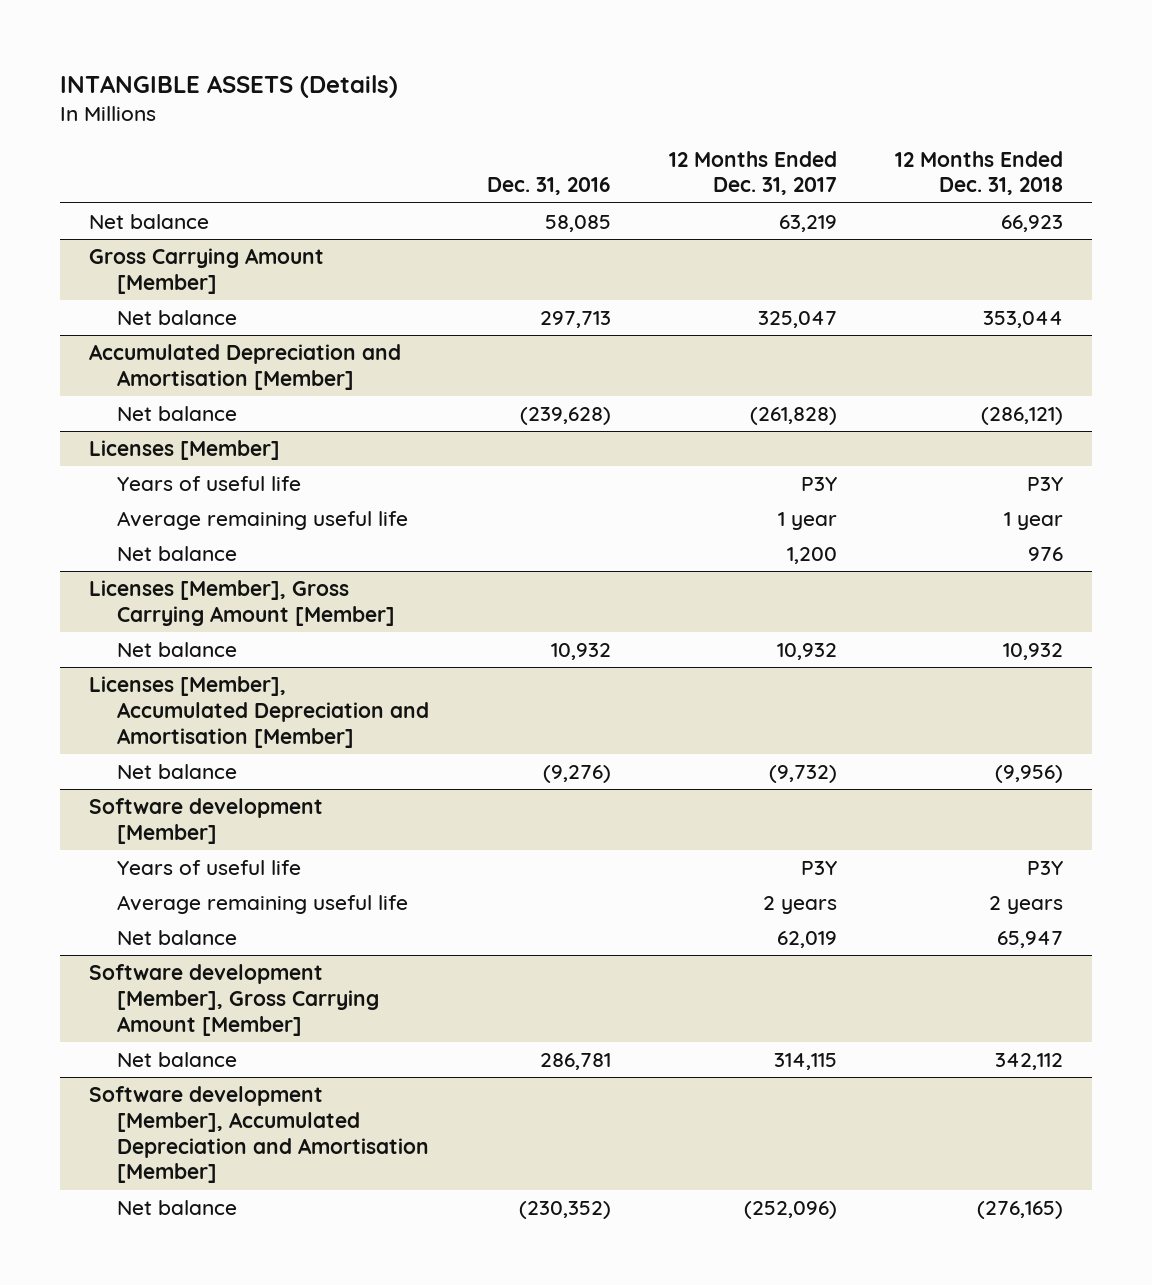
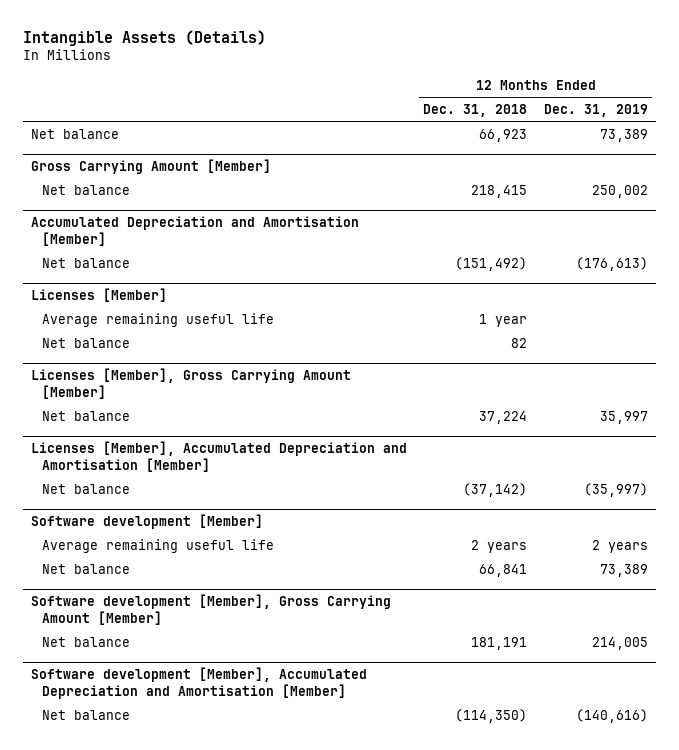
[60,74,399,98] INTANGIBLE ASSETS (Details) -> [22,29,266,46] Intangible Assets (Details)
[486,177,611,196] Dec. 31, 2016 -> none
[669,150,838,196] 12 Months Ended Dec. 31, 2017 -> none
none -> [543,103,648,117] Dec. 31, 2019
[983,311,1064,329] 353,044 -> [471,184,528,198] 218,415
[981,407,1064,426] (286,121) -> [455,256,528,271] (151,492)
[116,476,301,492] Years of useful life -> none
[1028,547,1064,562] 976 -> [511,337,528,348] 82
[1003,643,1064,661] 10,932 -> [479,410,528,424] 37,224
[995,765,1064,784] (9,956) -> [463,482,528,497] (37,142)
[116,860,301,876] Years of useful life -> none
[997,931,1064,949] 65,947 -> [479,563,528,577] 66,841
[995,1053,1064,1071] 342,112 -> [471,636,528,650] 181,191
[977,1201,1064,1220] (276,165) -> [455,708,528,723] (114,350)

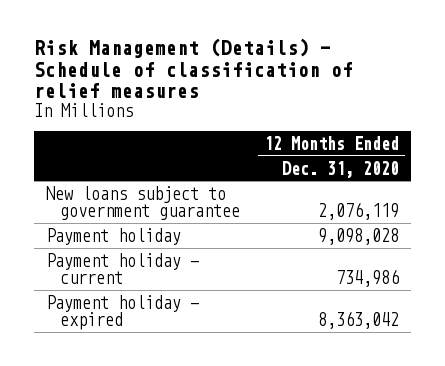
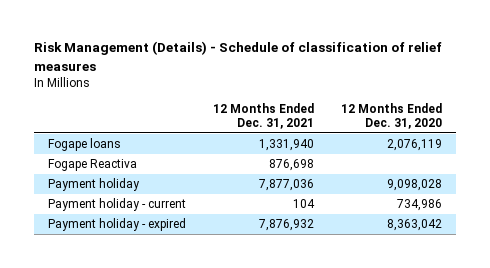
none -> [212,102,314,130] 12 Months Ended Dec. 31, 2021
[46,185,240,220] New loans subject to government guarantee -> [47,138,121,152] Fogape loans
none -> [47,159,137,172] Fogape Reactiva

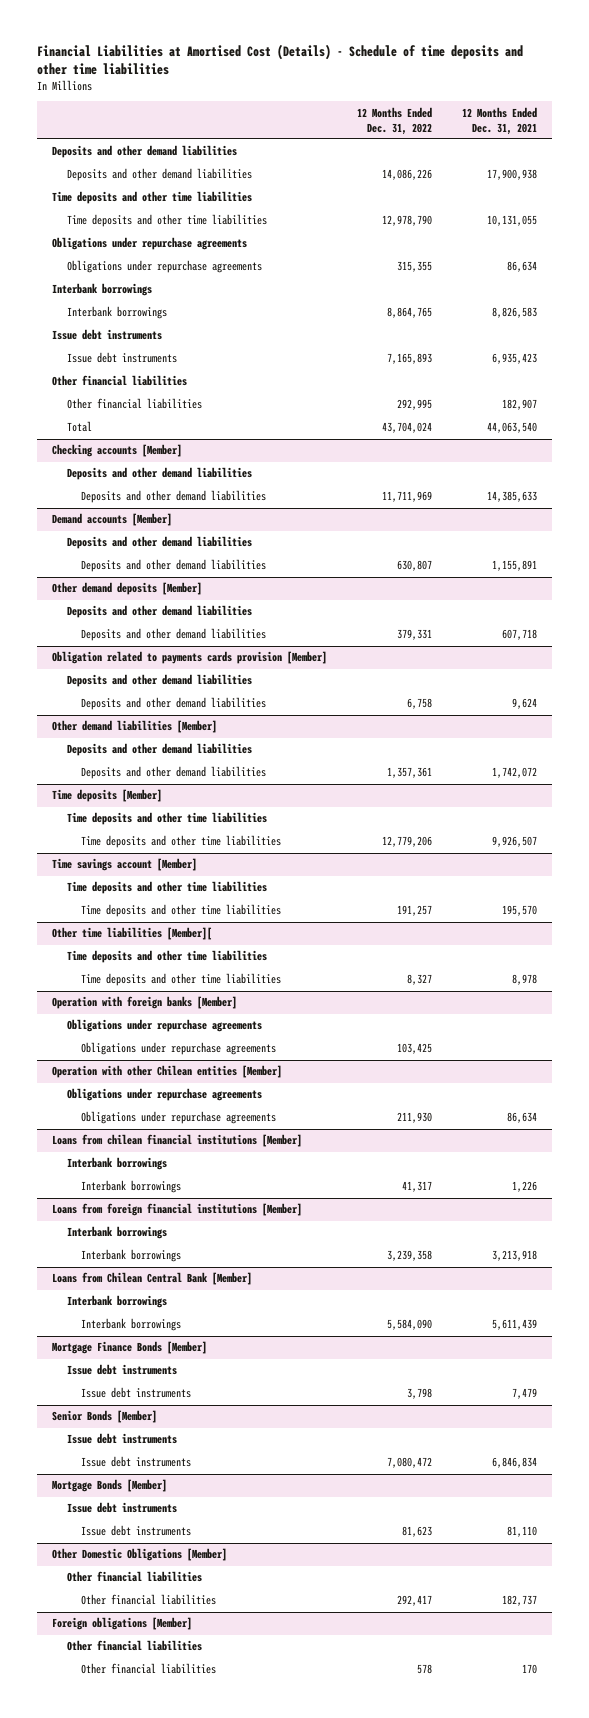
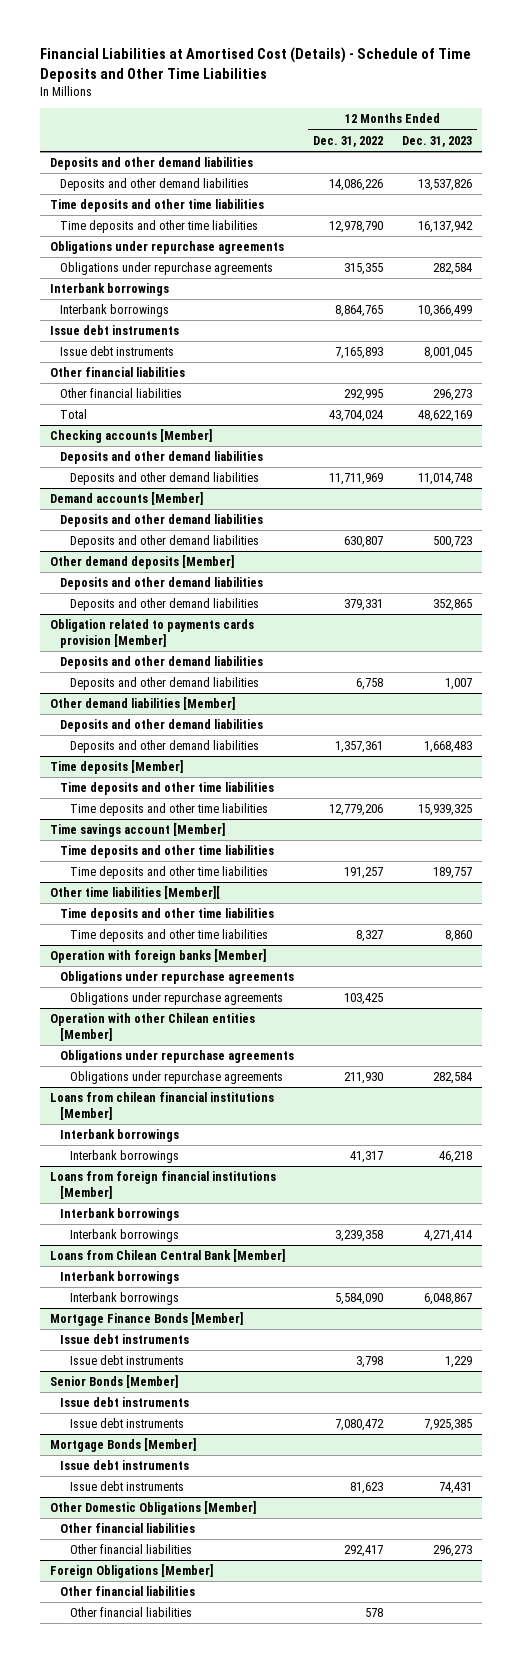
[37,43,524,75] Financial Liabilities at Amortised Cost (Details) - Schedule of time deposits and other time liabilities -> [39,47,471,82] Financial Liabilities at Amortised Cost (Details) - Schedule of Time Deposits and Other Time Liabilities
[461,106,537,135] 12 Months Ended Dec. 31, 2021 -> none
none -> [402,135,473,147] Dec. 31, 2023
[52,1617,193,1631] Foreign obligations [Member] -> [49,1564,213,1579] Foreign Obligations [Member]

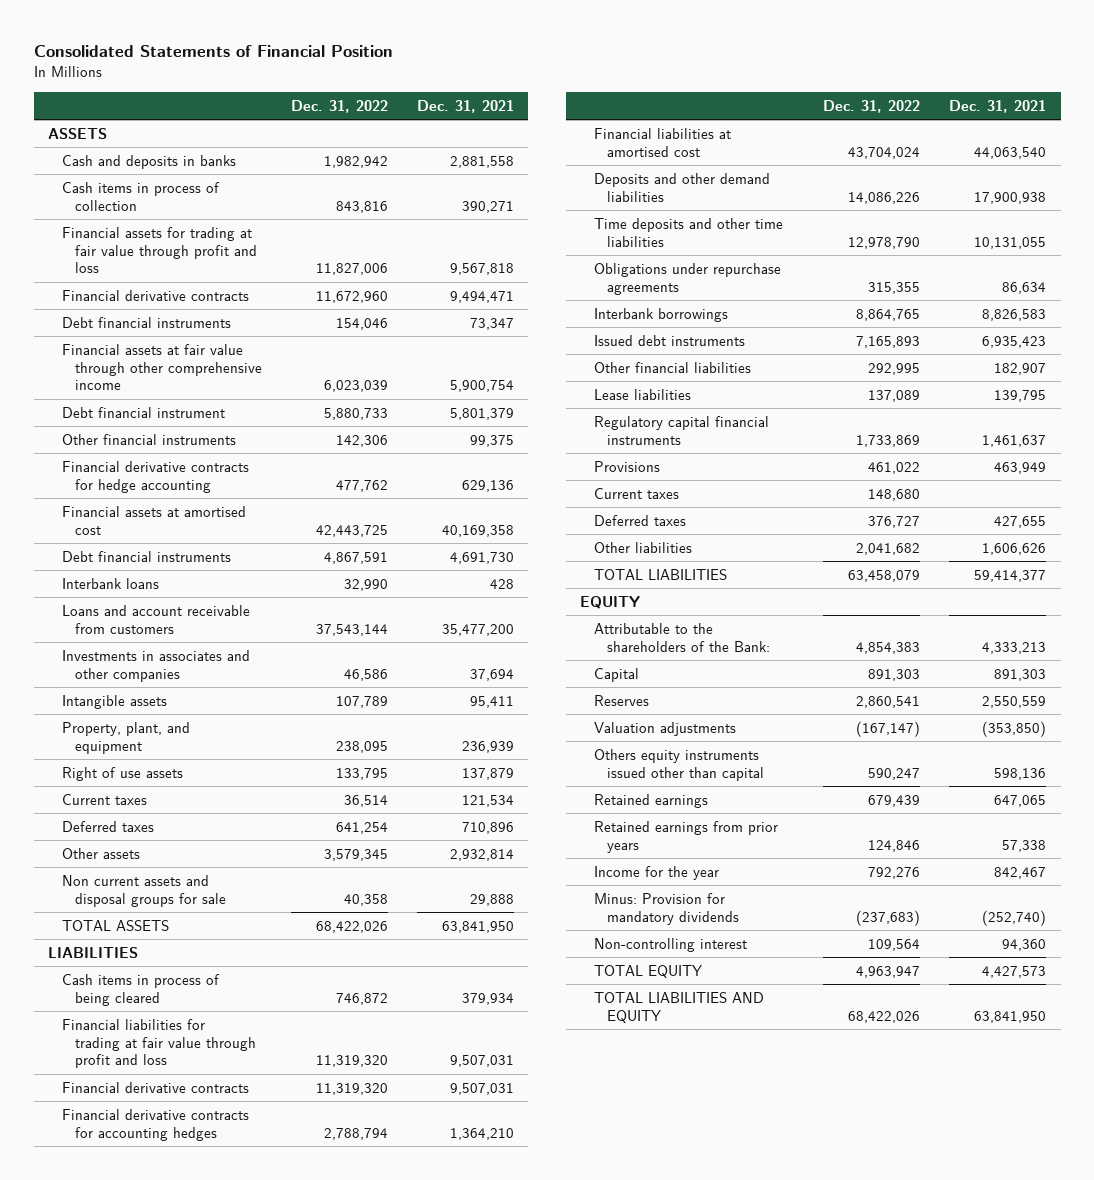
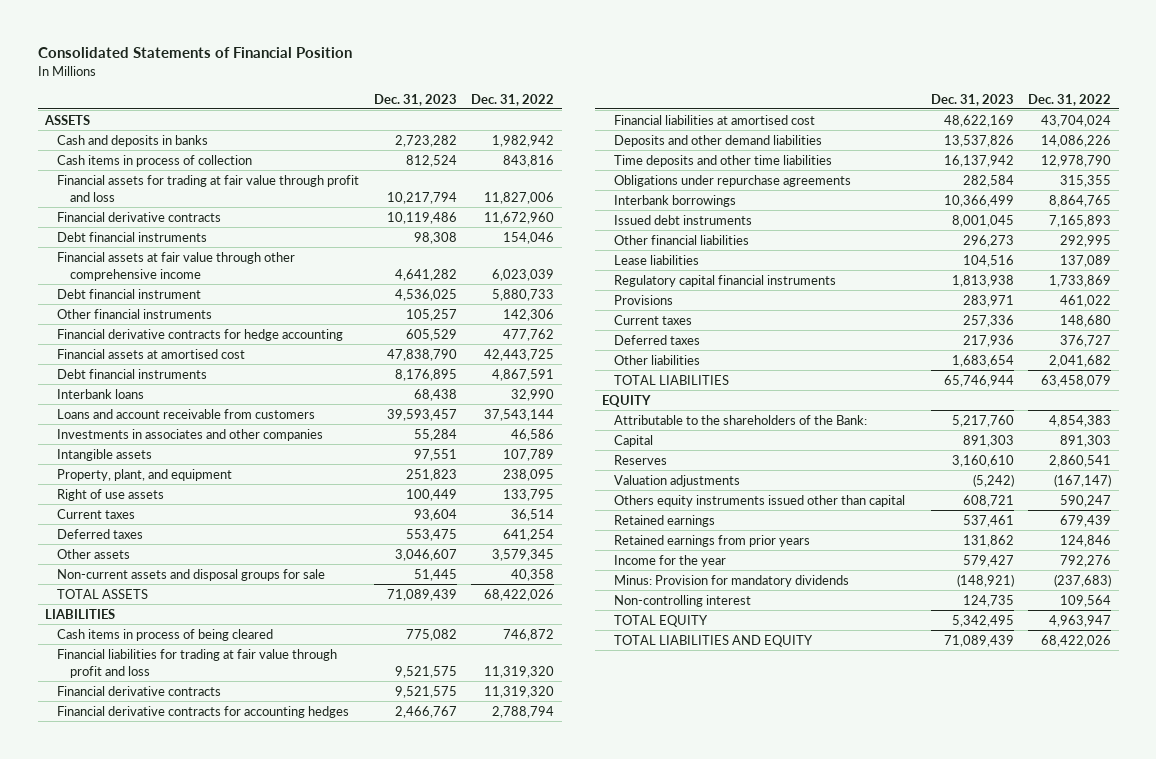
[416,99,514,113] Dec. 31, 2021 -> none
none -> [373,93,457,106] Dec. 31, 2023
[61,874,227,907] Non current assets and disposal groups for sale -> [57,568,326,581] Non-current assets and disposal groups for sale

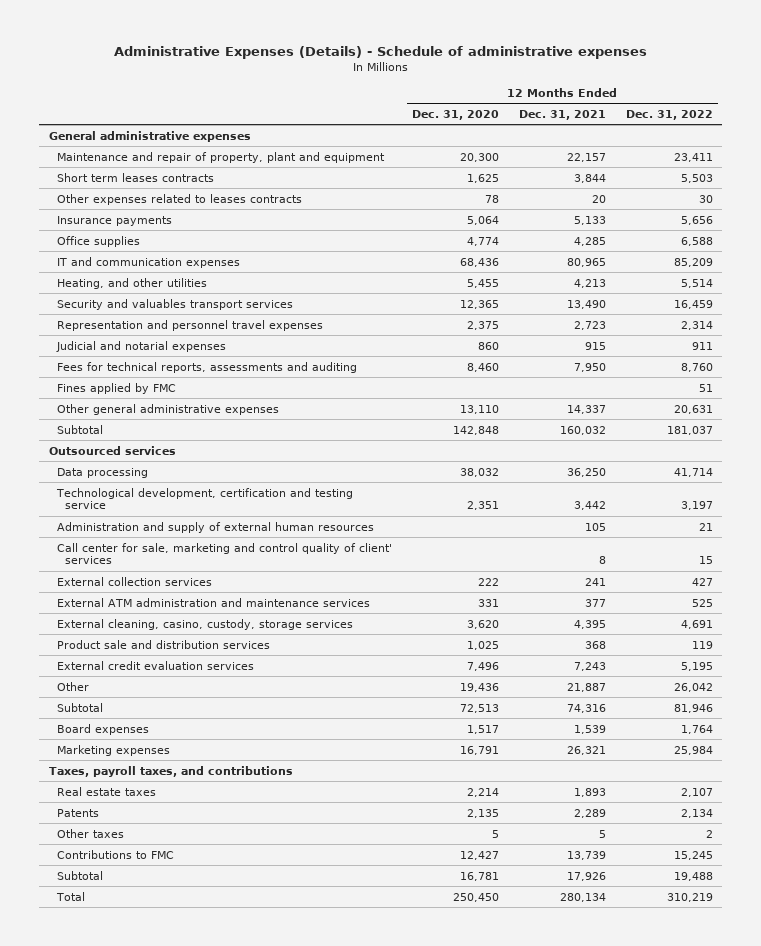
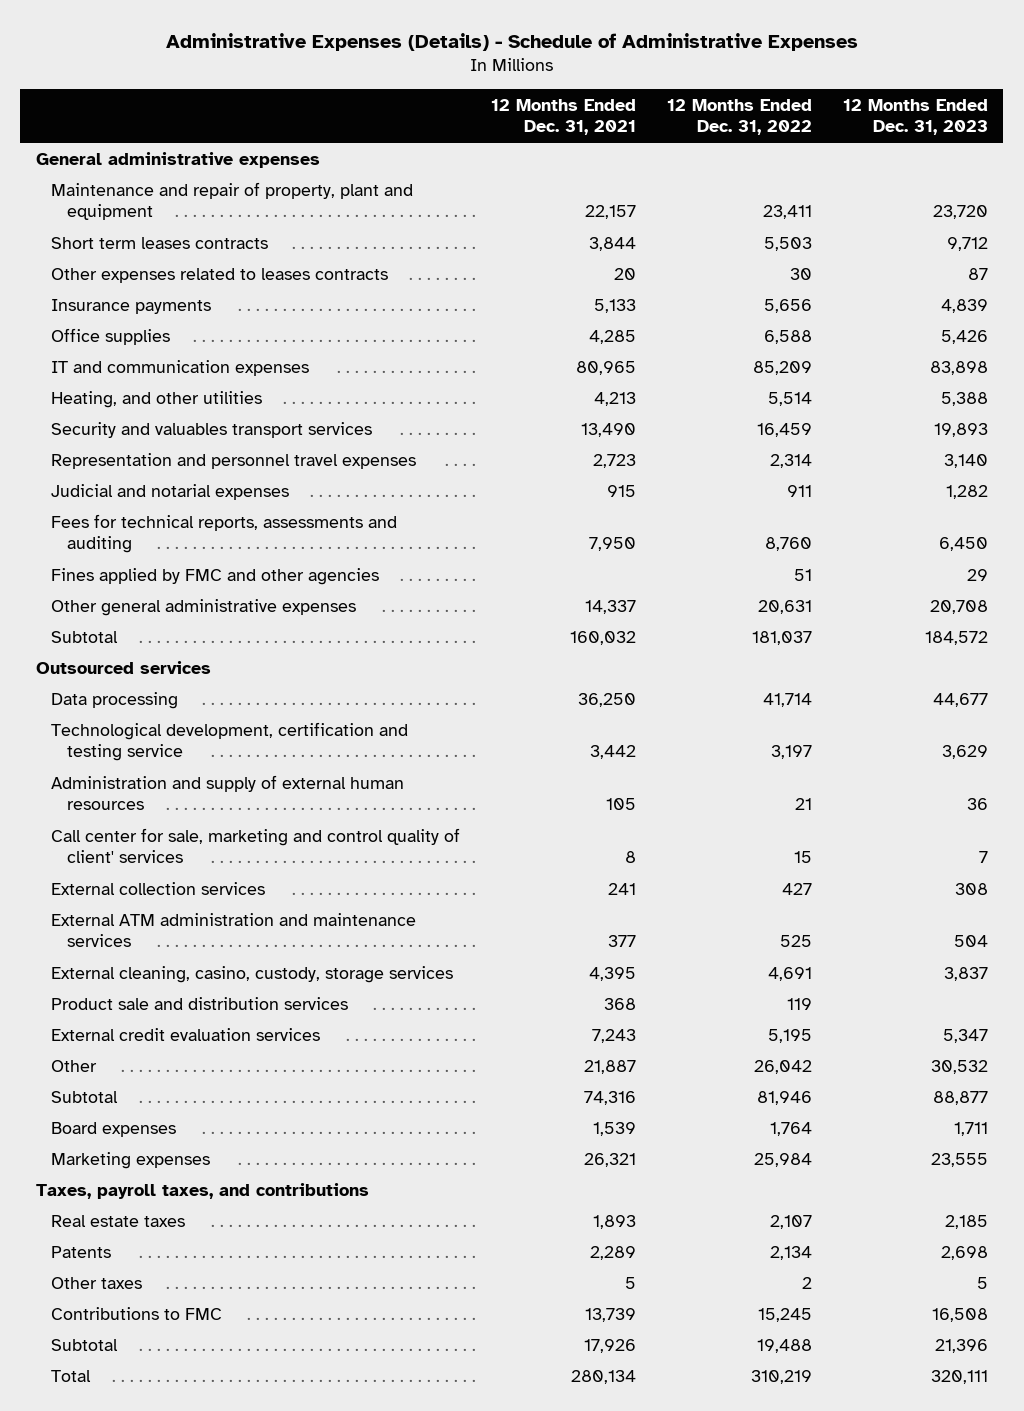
[113,46,647,60] Administrative Expenses (Details) - Schedule of administrative expenses -> [165,32,858,51] Administrative Expenses (Details) - Schedule of Administrative Expenses
[411,109,499,120] Dec. 31, 2020 -> none
none -> [842,98,988,136] 12 Months Ended Dec. 31, 2023
[57,382,177,394] Fines applied by FMC -> [51,567,380,585] Fines applied by FMC and other agencies

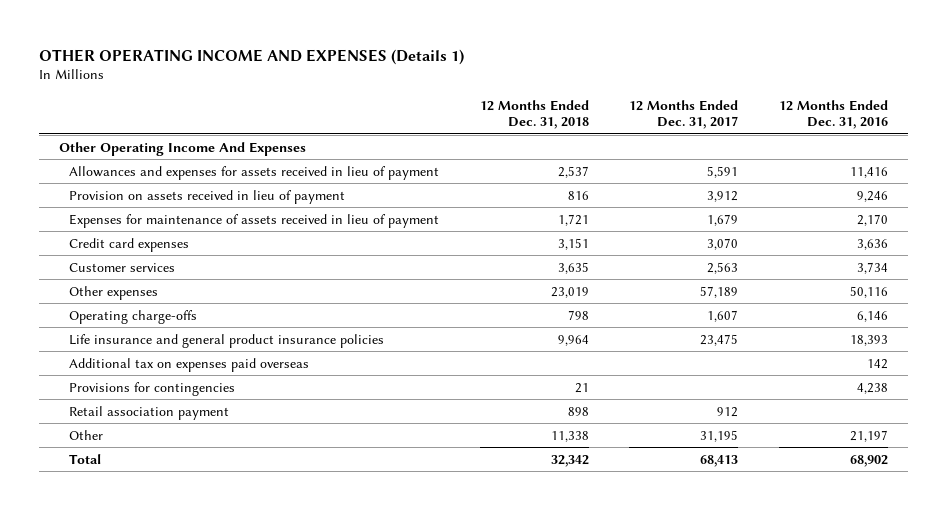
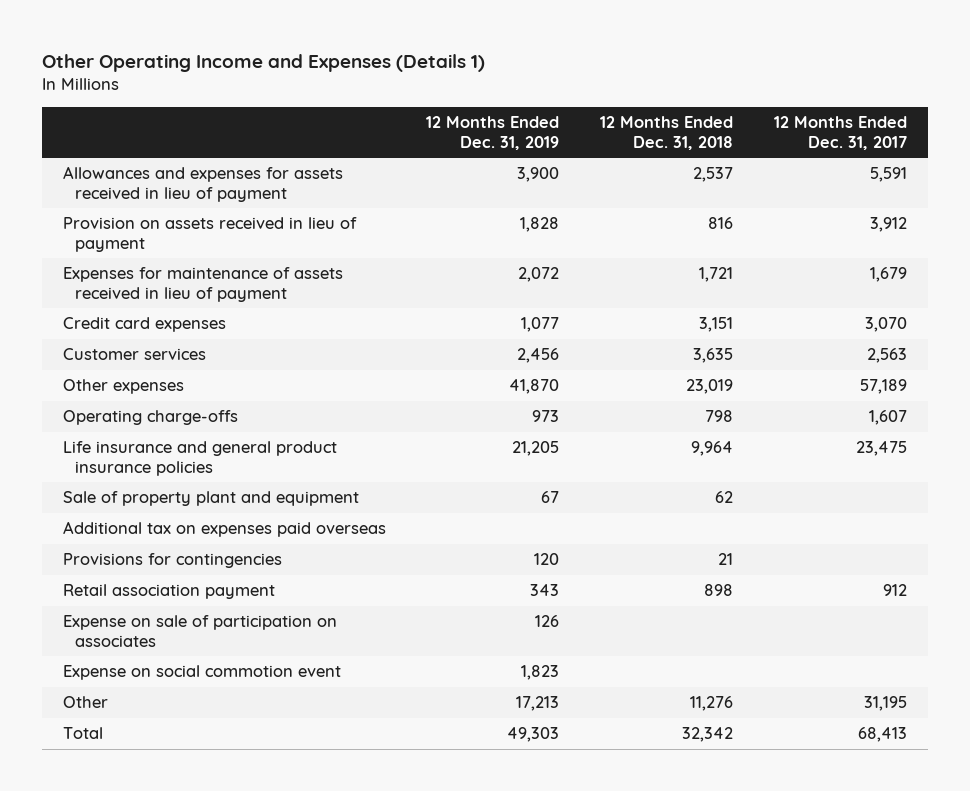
[39,48,465,65] OTHER OPERATING INCOME AND EXPENSES (Details 1) -> [42,53,486,72] Other Operating Income and Expenses (Details 1)
[779,99,889,129] 12 Months Ended Dec. 31, 2016 -> none
none -> [426,116,560,150] 12 Months Ended Dec. 31, 2019
[59,141,307,156] Other Operating Income And Expenses -> none
none -> [62,491,359,507] Sale of property plant and equipment
none -> [62,615,337,647] Expense on sale of participation on associates
none -> [62,665,341,681] Expense on social commotion event
[550,430,589,442] 11,338 -> [690,696,734,712] 11,276

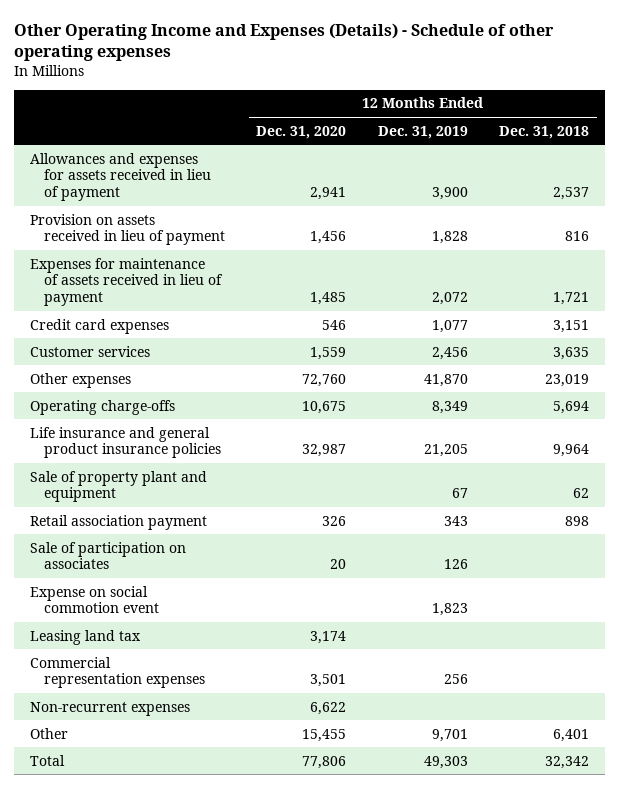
[42,53,486,72] Other Operating Income and Expenses (Details 1) -> [14,22,555,62] Other Operating Income and Expenses (Details) - Schedule of other operating expenses
[774,116,908,150] 12 Months Ended Dec. 31, 2017 -> none
none -> [256,125,347,139] Dec. 31, 2020
[532,410,560,423] 973 -> [431,400,468,414] 8,349
[705,410,734,423] 798 -> [553,400,590,414] 5,694
[62,521,386,538] Additional tax on expenses paid overseas -> none
[62,553,282,569] Provisions for contingencies -> none
[62,615,337,647] Expense on sale of participation on associates -> [30,541,187,570] Sale of participation on associates
none -> [30,629,142,645] Leasing land tax
none -> [30,656,206,689] Commercial representation expenses
none -> [30,701,191,716] Non-recurrent expenses
[516,696,560,712] 17,213 -> [431,728,468,742] 9,701
[690,696,734,712] 11,276 -> [553,728,590,742] 6,401

